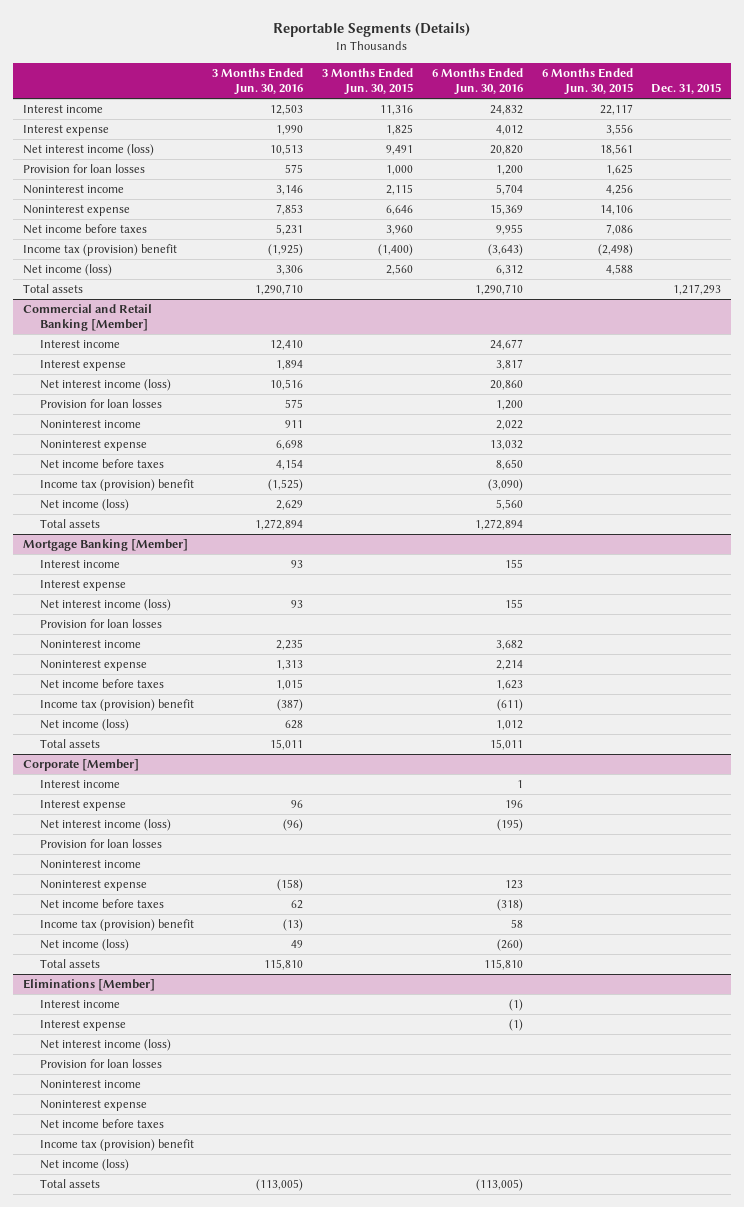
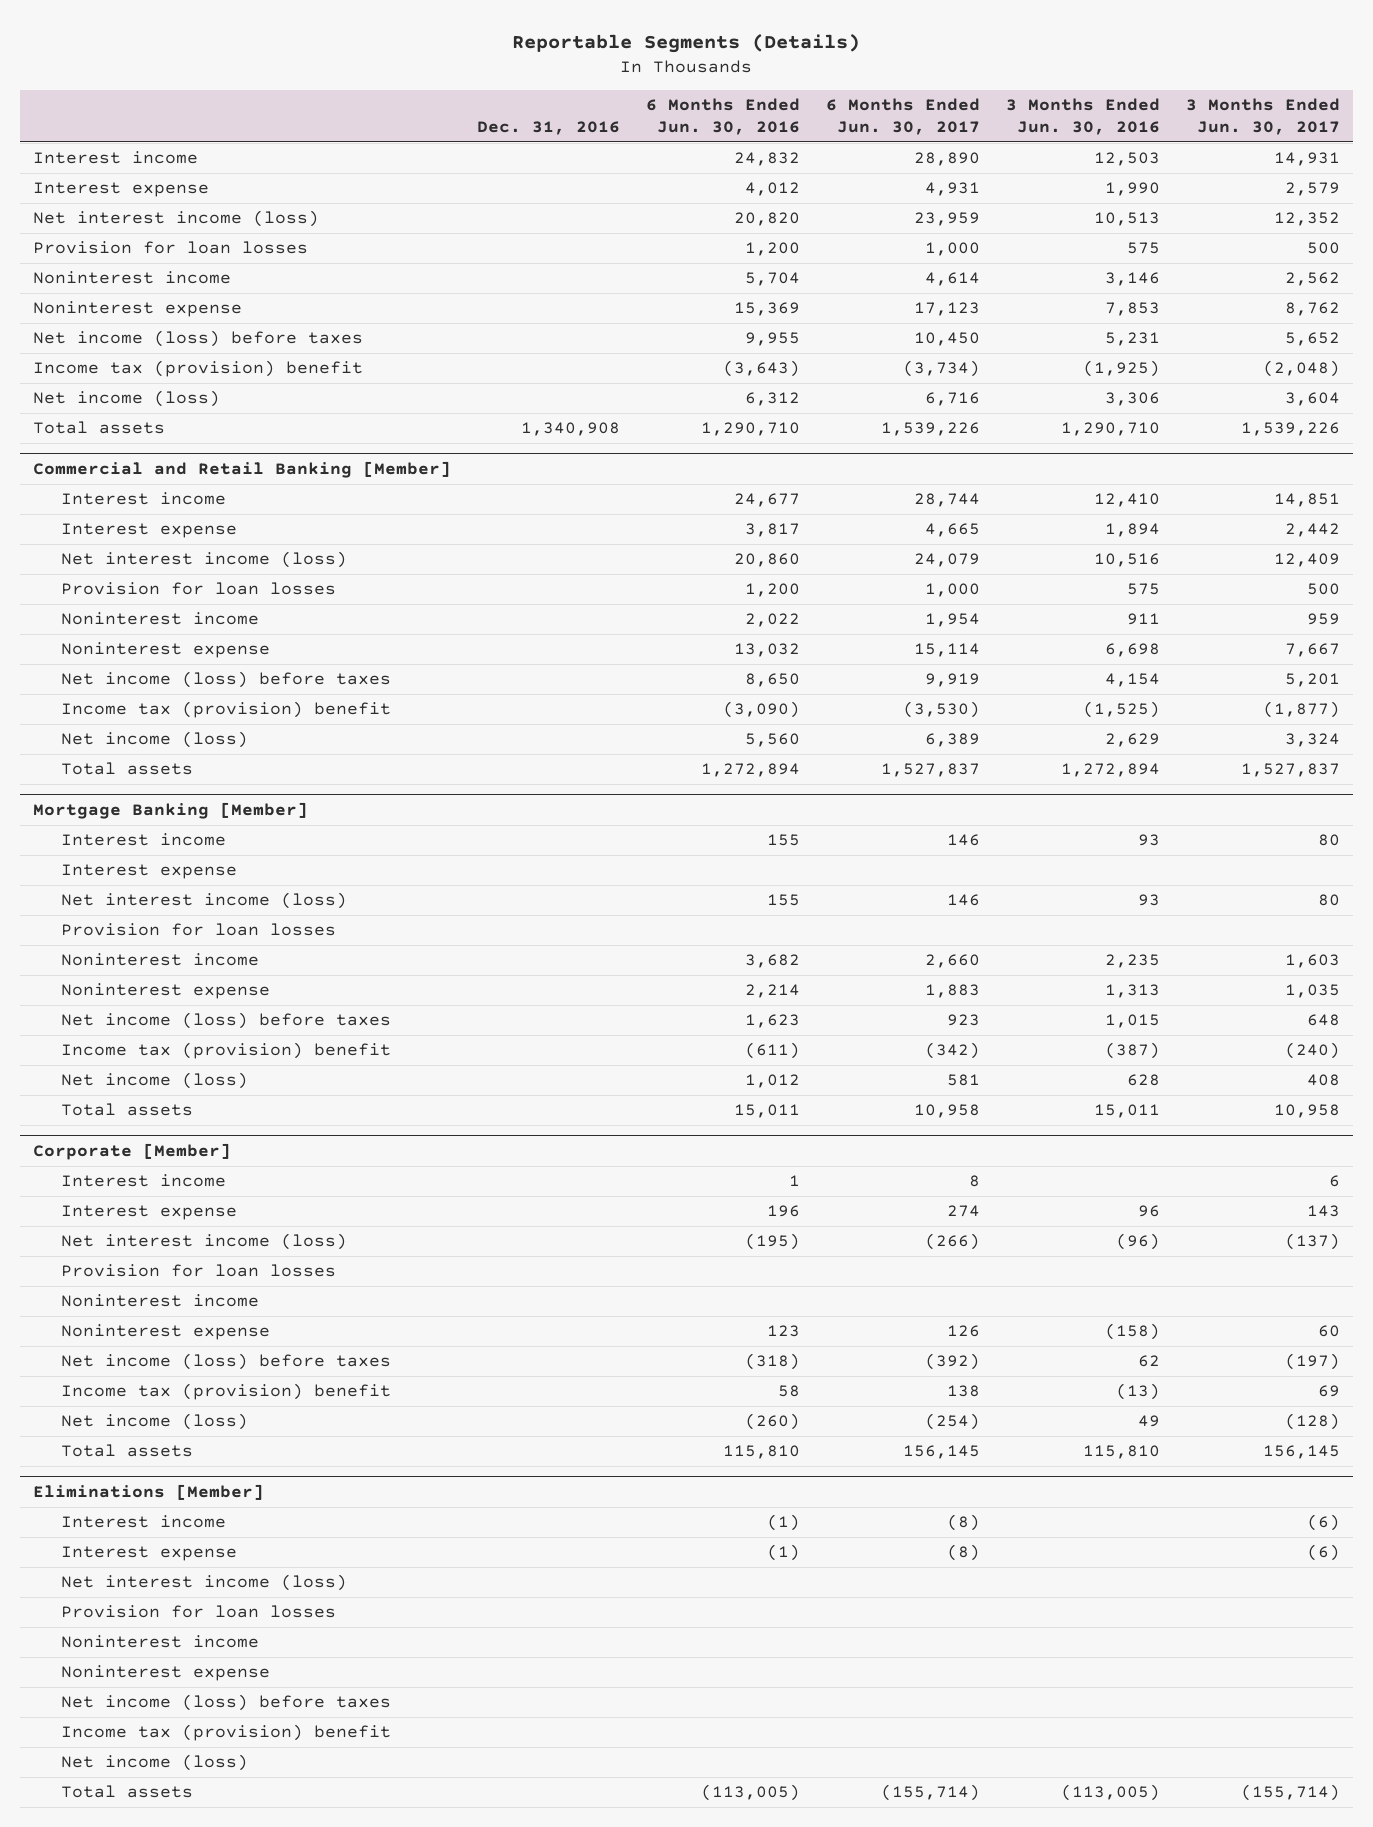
[322,67,414,96] 3 Months Ended Jun. 30, 2015 -> none
[541,67,633,96] 6 Months Ended Jun. 30, 2015 -> none
[651,83,722,95] Dec. 31, 2015 -> none
none -> [477,120,621,135] Dec. 31, 2016
none -> [825,98,980,135] 6 Months Ended Jun. 30, 2017
none -> [1185,98,1340,135] 3 Months Ended Jun. 30, 2017
[22,223,147,234] Net income before taxes -> [33,330,364,348] Net income (loss) before taxes
[39,458,164,469] Net income before taxes -> [60,671,391,689] Net income (loss) before taxes
[39,678,164,689] Net income before taxes -> [60,1012,391,1030] Net income (loss) before taxes
[39,898,164,909] Net income before taxes -> [60,1353,391,1371] Net income (loss) before taxes
[39,1118,164,1129] Net income before taxes -> [60,1694,391,1712] Net income (loss) before taxes

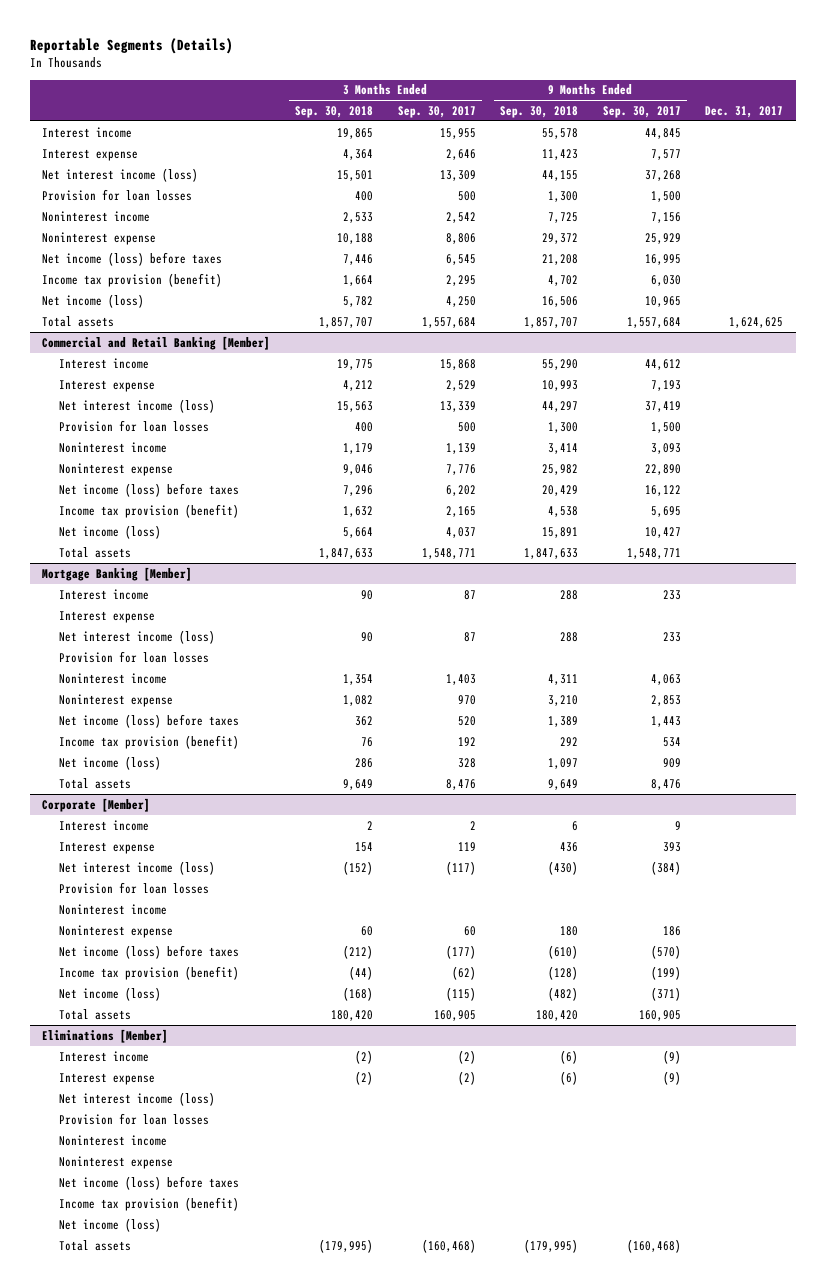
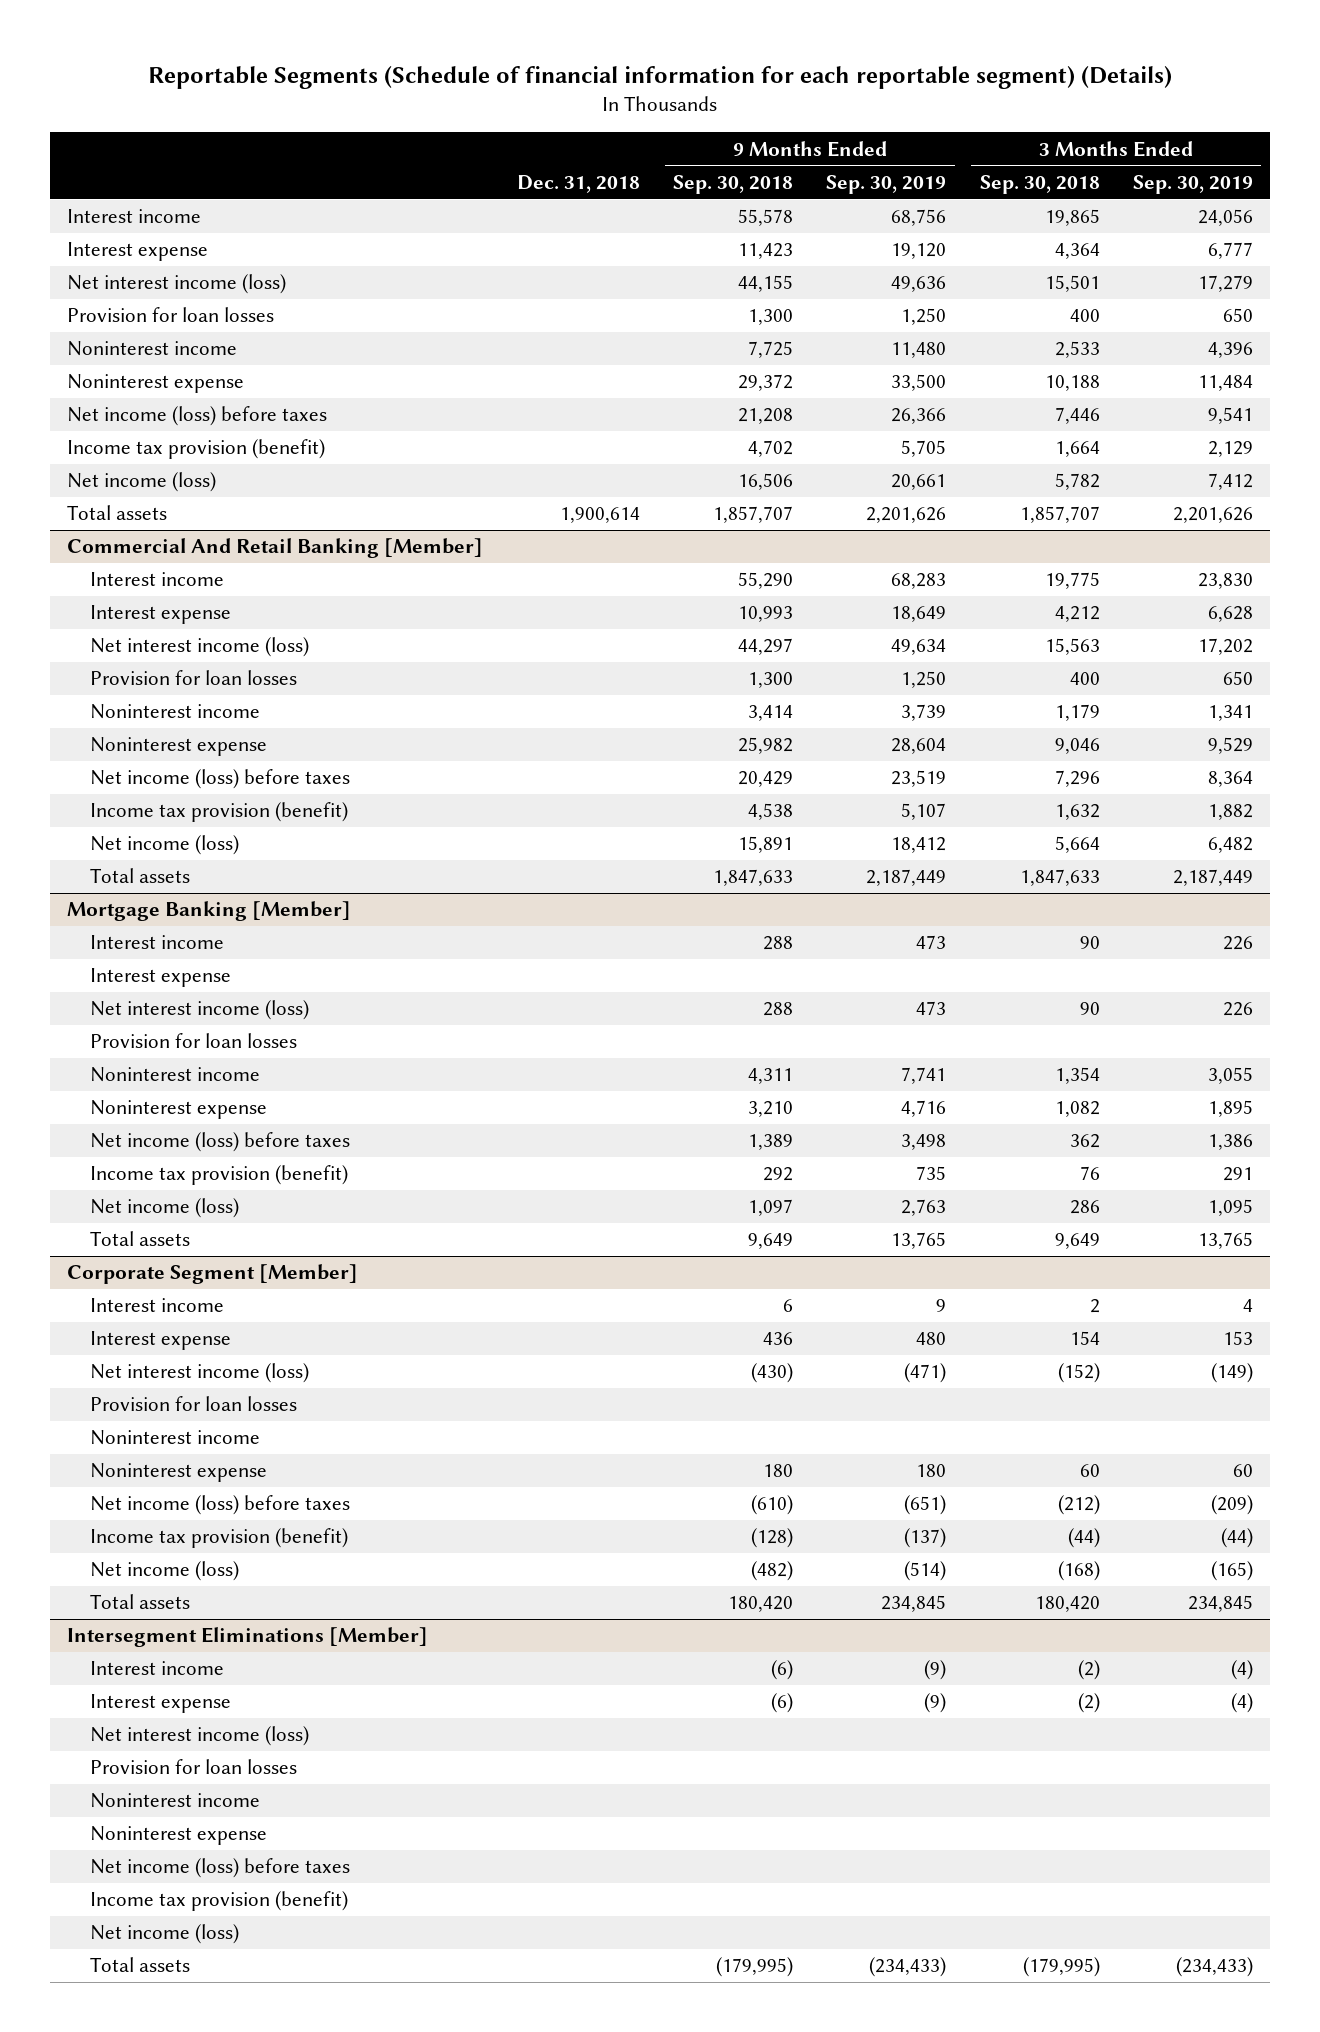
[30,37,234,54] Reportable Segments (Details) -> [148,66,1173,90] Reportable Segments (Schedule of financial information for each reportable segment) (Details)
[397,105,476,118] Sep. 30, 2017 -> none
[602,105,681,118] Sep. 30, 2017 -> none
[705,105,784,118] Dec. 31, 2017 -> none
none -> [516,174,640,193] Dec. 31, 2018
none -> [826,174,947,194] Sep. 30, 2019
none -> [1133,174,1254,194] Sep. 30, 2019
[42,335,271,350] Commercial and Retail Banking [Member] -> [67,538,484,559] Commercial And Retail Banking [Member]
[42,797,151,812] Corporate [Member] -> [67,1264,359,1285] Corporate Segment [Member]
[42,1028,169,1043] Eliminations [Member] -> [67,1627,429,1648] Intersegment Eliminations [Member]

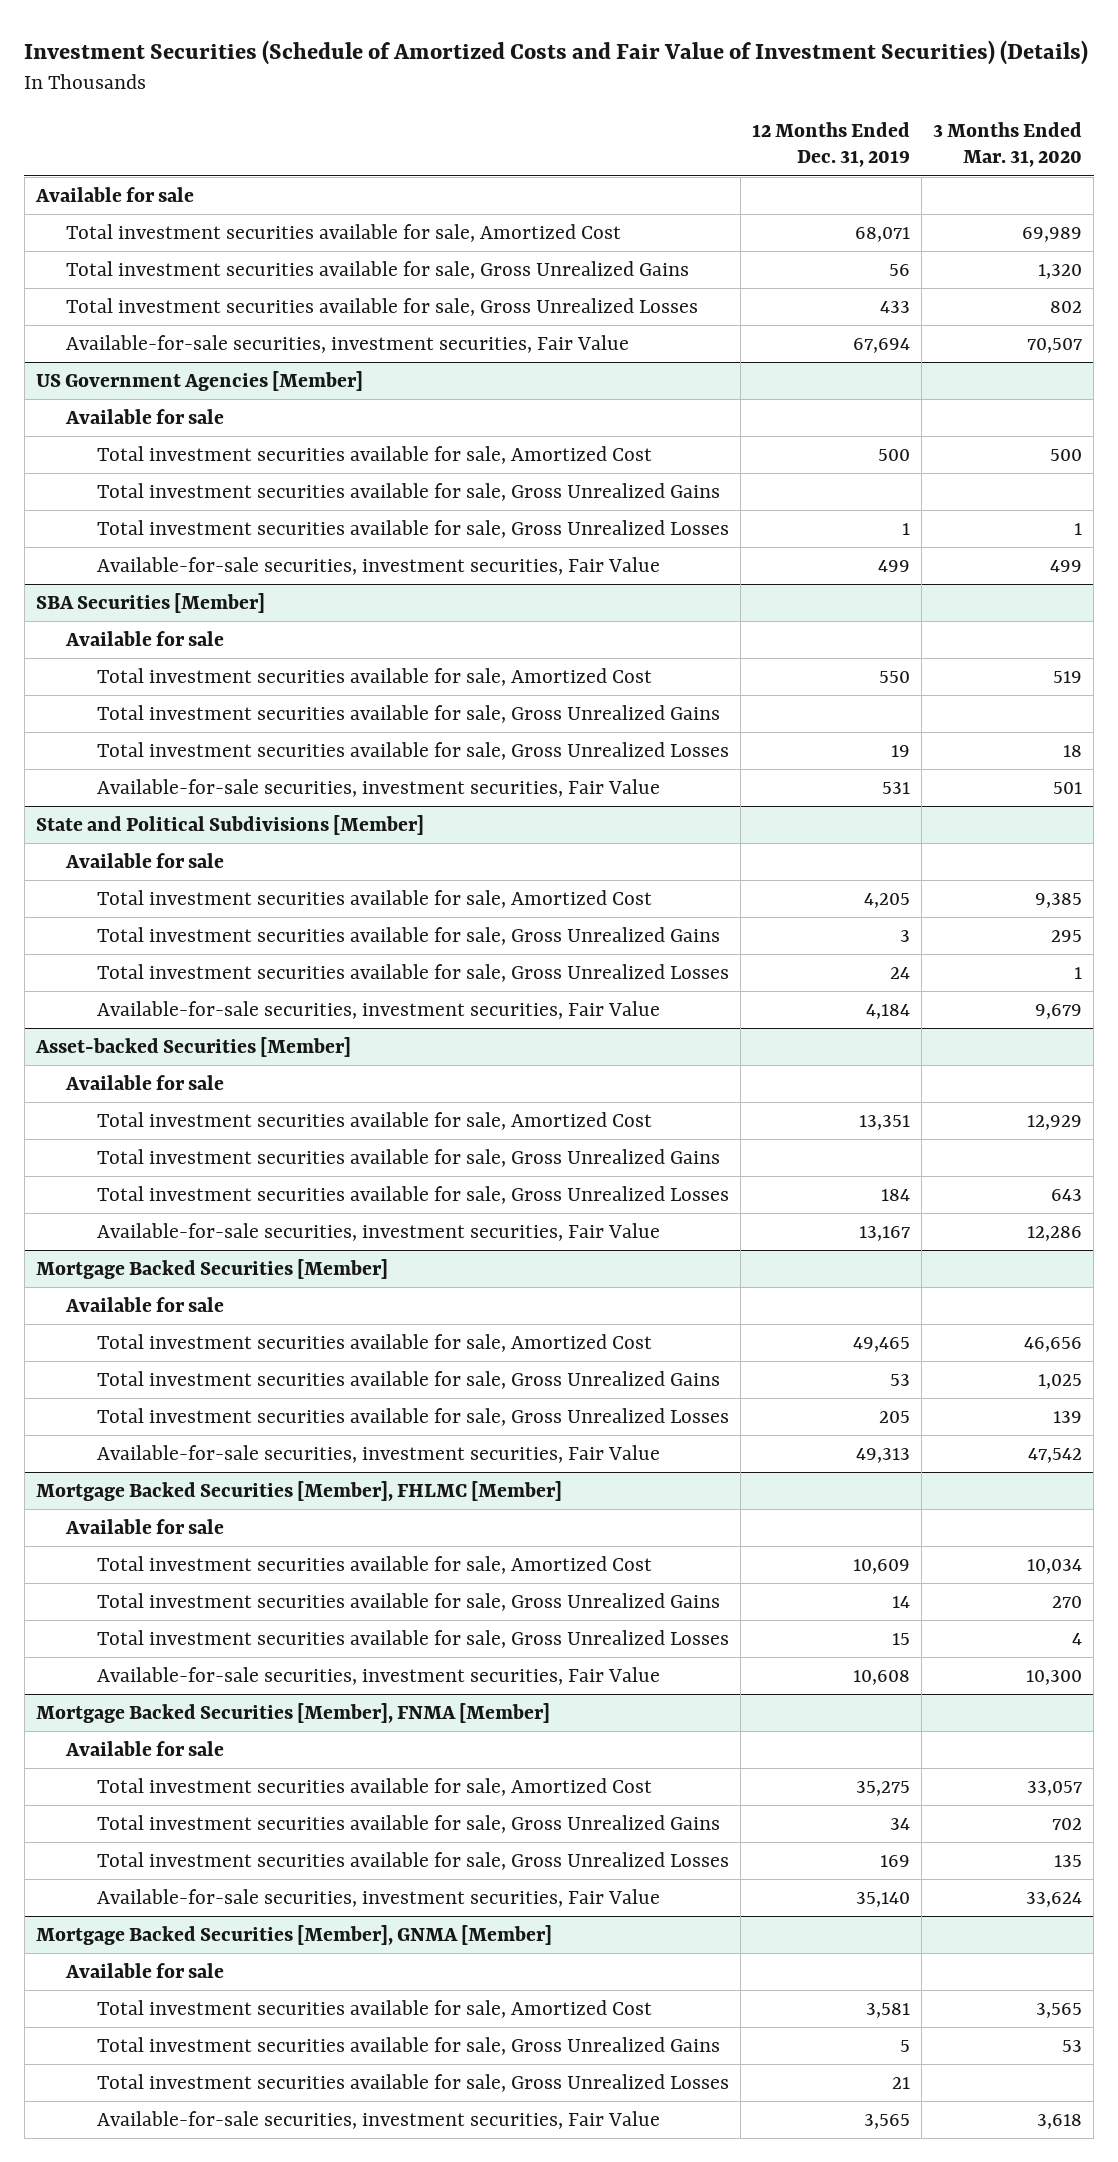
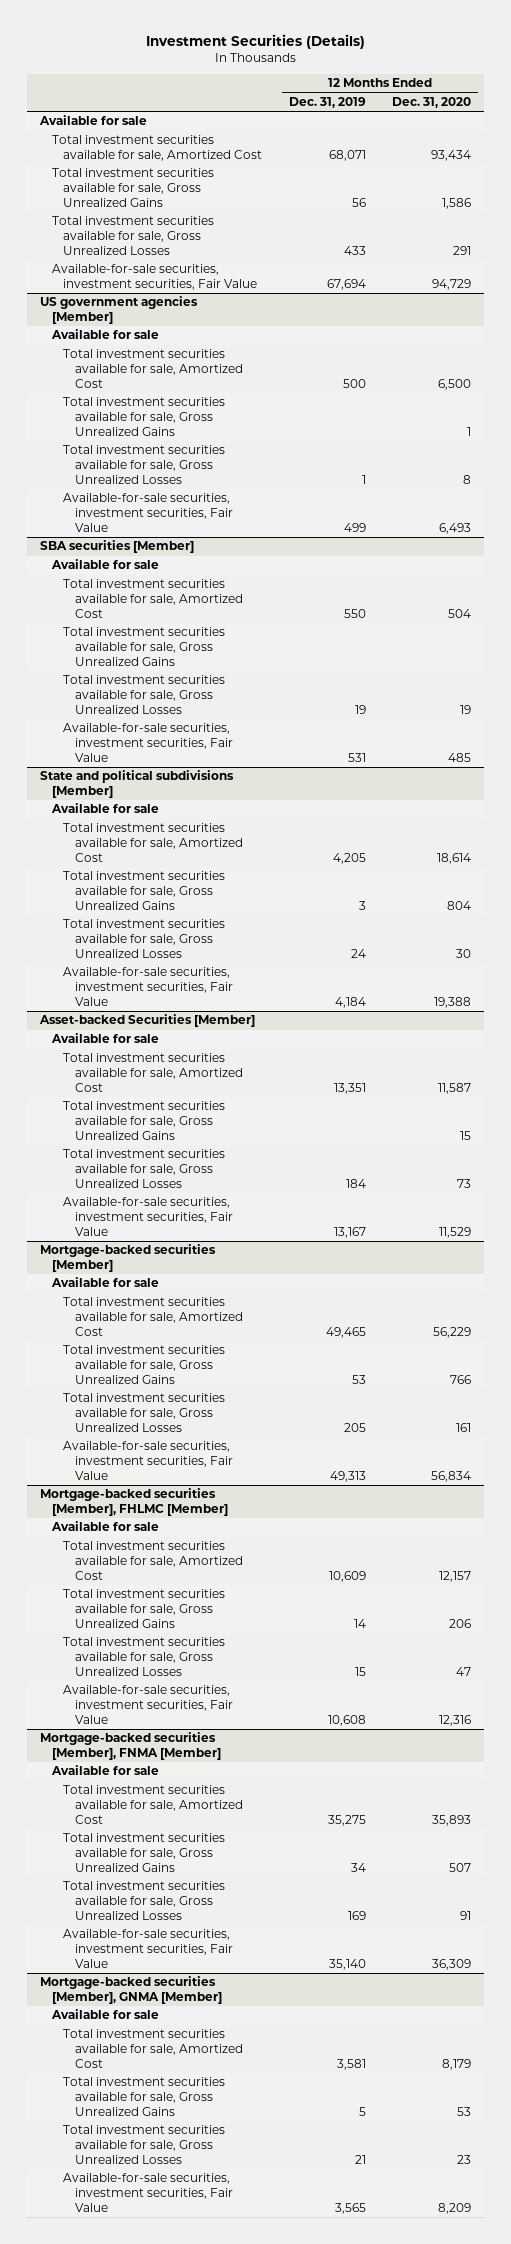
[24,40,1089,66] Investment Securities (Schedule of Amortized Costs and Fair Value of Investment Securities) (Details) -> [145,33,365,49] Investment Securities (Details)
[932,122,1082,168] 3 Months Ended Mar. 31, 2020 -> none
none -> [391,96,471,108] Dec. 31, 2020
[35,371,363,392] US Government Agencies [Member] -> [40,296,199,325] US government agencies [Member]
[35,593,265,614] SBA Securities [Member] -> [40,540,195,554] SBA securities [Member]
[35,815,424,836] State and Political Subdivisions [Member] -> [40,770,235,799] State and political subdivisions [Member]
[35,1259,388,1280] Mortgage Backed Securities [Member] -> [40,1244,217,1273] Mortgage-backed securities [Member]
[35,1481,562,1502] Mortgage Backed Securities [Member], FHLMC [Member] -> [40,1488,228,1517] Mortgage-backed securities [Member], FHLMC [Member]
[35,1703,550,1724] Mortgage Backed Securities [Member], FNMA [Member] -> [40,1732,221,1761] Mortgage-backed securities [Member], FNMA [Member]
[35,1925,552,1946] Mortgage Backed Securities [Member], GNMA [Member] -> [40,1976,222,2005] Mortgage-backed securities [Member], GNMA [Member]

